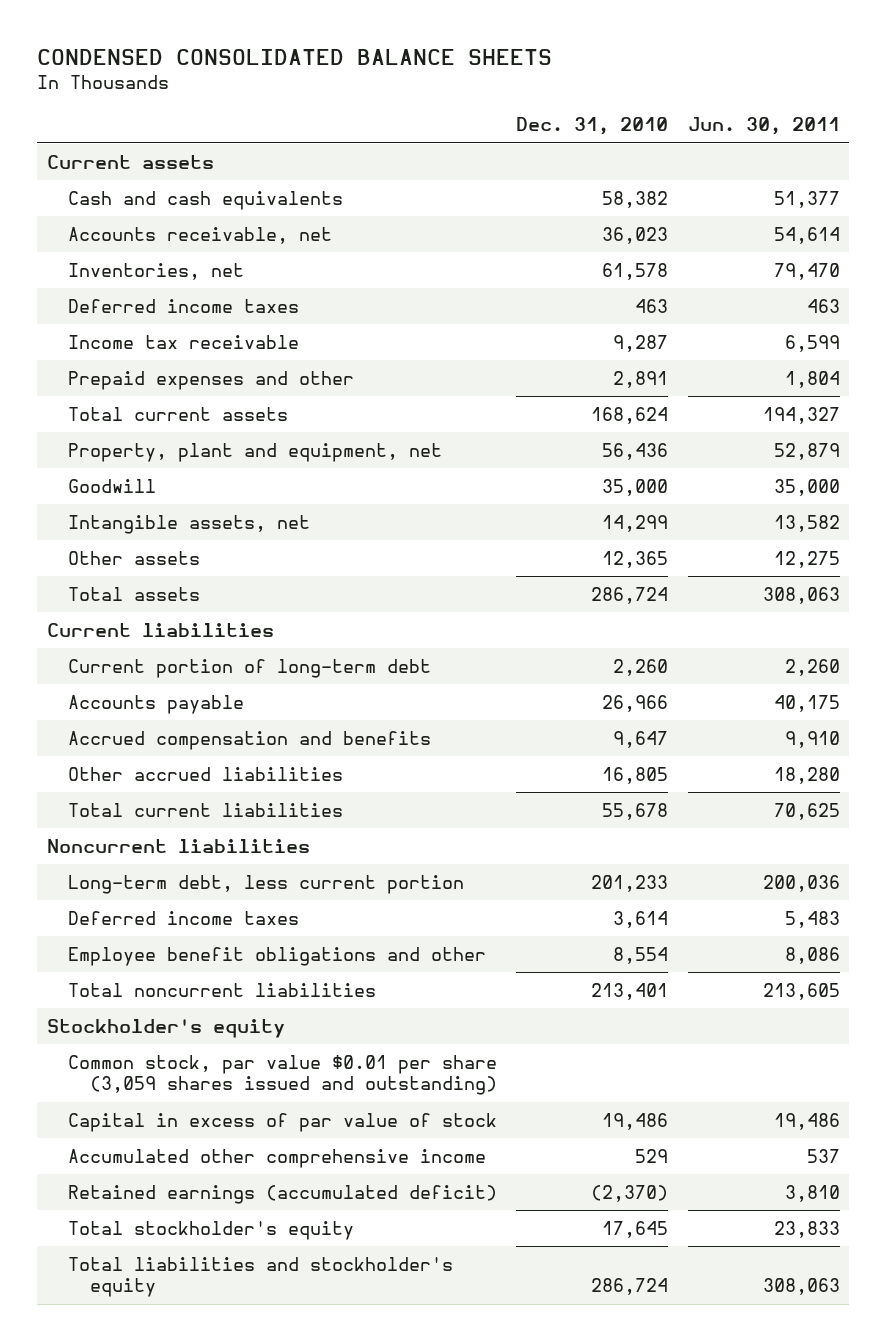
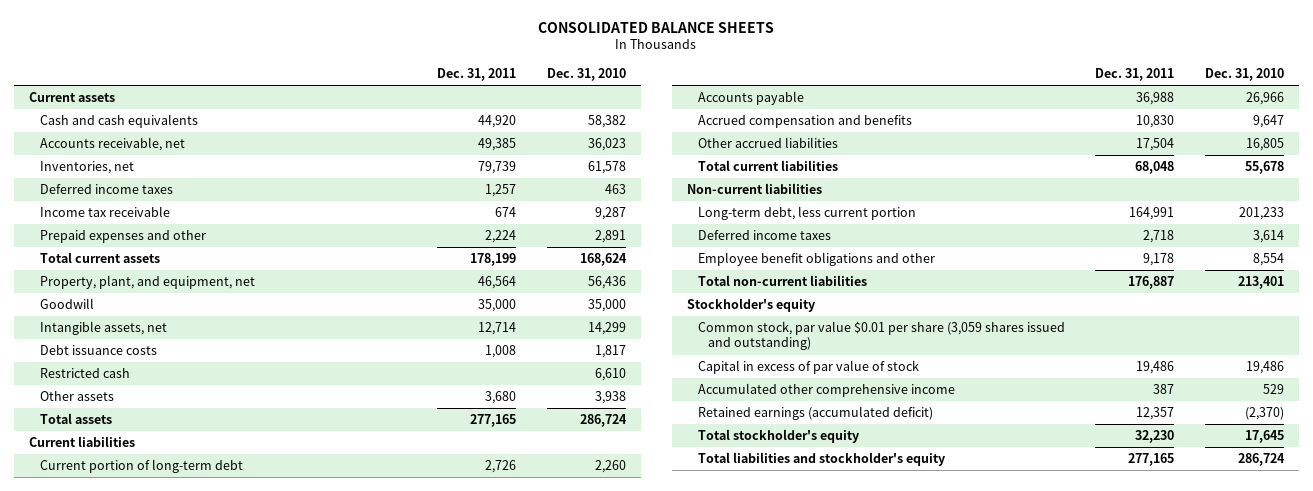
[37,48,553,65] CONDENSED CONSOLIDATED BALANCE SHEETS -> [538,21,775,33] CONSOLIDATED BALANCE SHEETS
[687,117,840,136] Jun. 30, 2011 -> none
none -> [437,67,517,81] Dec. 31, 2011
[68,442,443,462] Property, plant and equipment, net -> [39,275,255,290] Property, plant, and equipment, net
none -> [39,345,157,356] Debt issuance costs
none -> [39,368,130,379] Restricted cash
[602,550,669,568] 12,365 -> [594,391,626,405] 3,938
[46,838,310,853] Noncurrent liabilities -> [687,183,823,195] Non-current liabilities
[68,982,377,997] Total noncurrent liabilities -> [697,275,867,287] Total non-current liabilities

